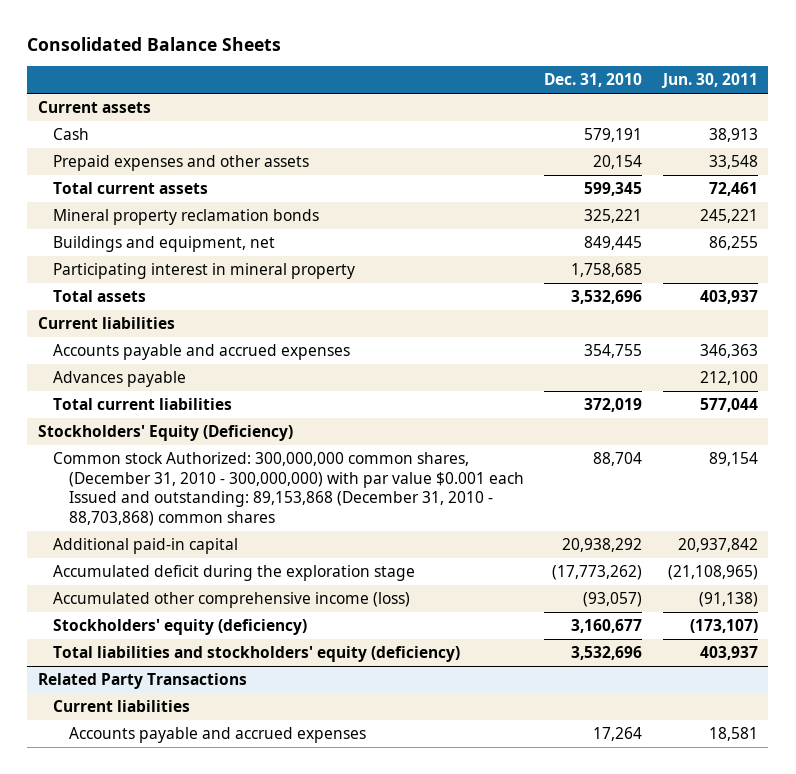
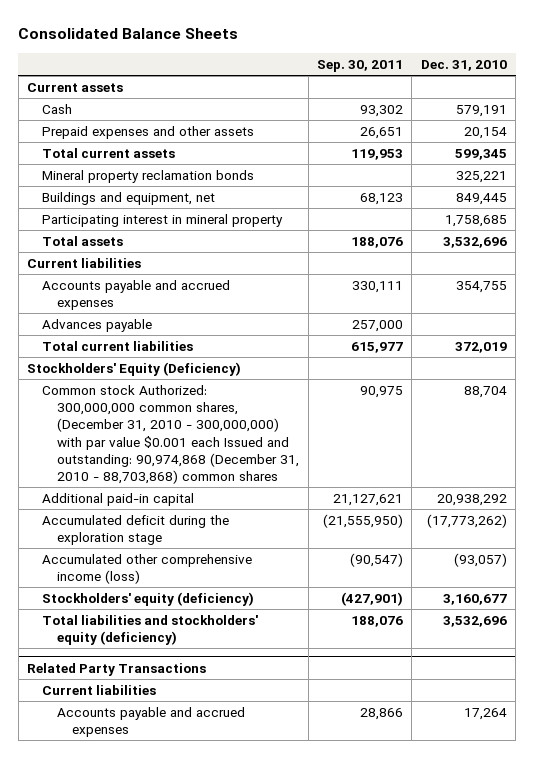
[661,73,759,89] Jun. 30, 2011 -> none
none -> [317,59,404,72] Sep. 30, 2011
[53,451,524,526] Common stock Authorized: 300,000,000 common shares, (December 31, 2010 - 300,000,000) with par value $0.001 each Issued and outstanding: 89,153,868 (December 31, 2010 - 88,703,868) common shares -> [42,384,300,485] Common stock Authorized: 300,000,000 common shares, (December 31, 2010 - 300,000,000) with par value $0.001 each Issued and outstanding: 90,974,868 (December 31, 2010 - 88,703,868) common shares

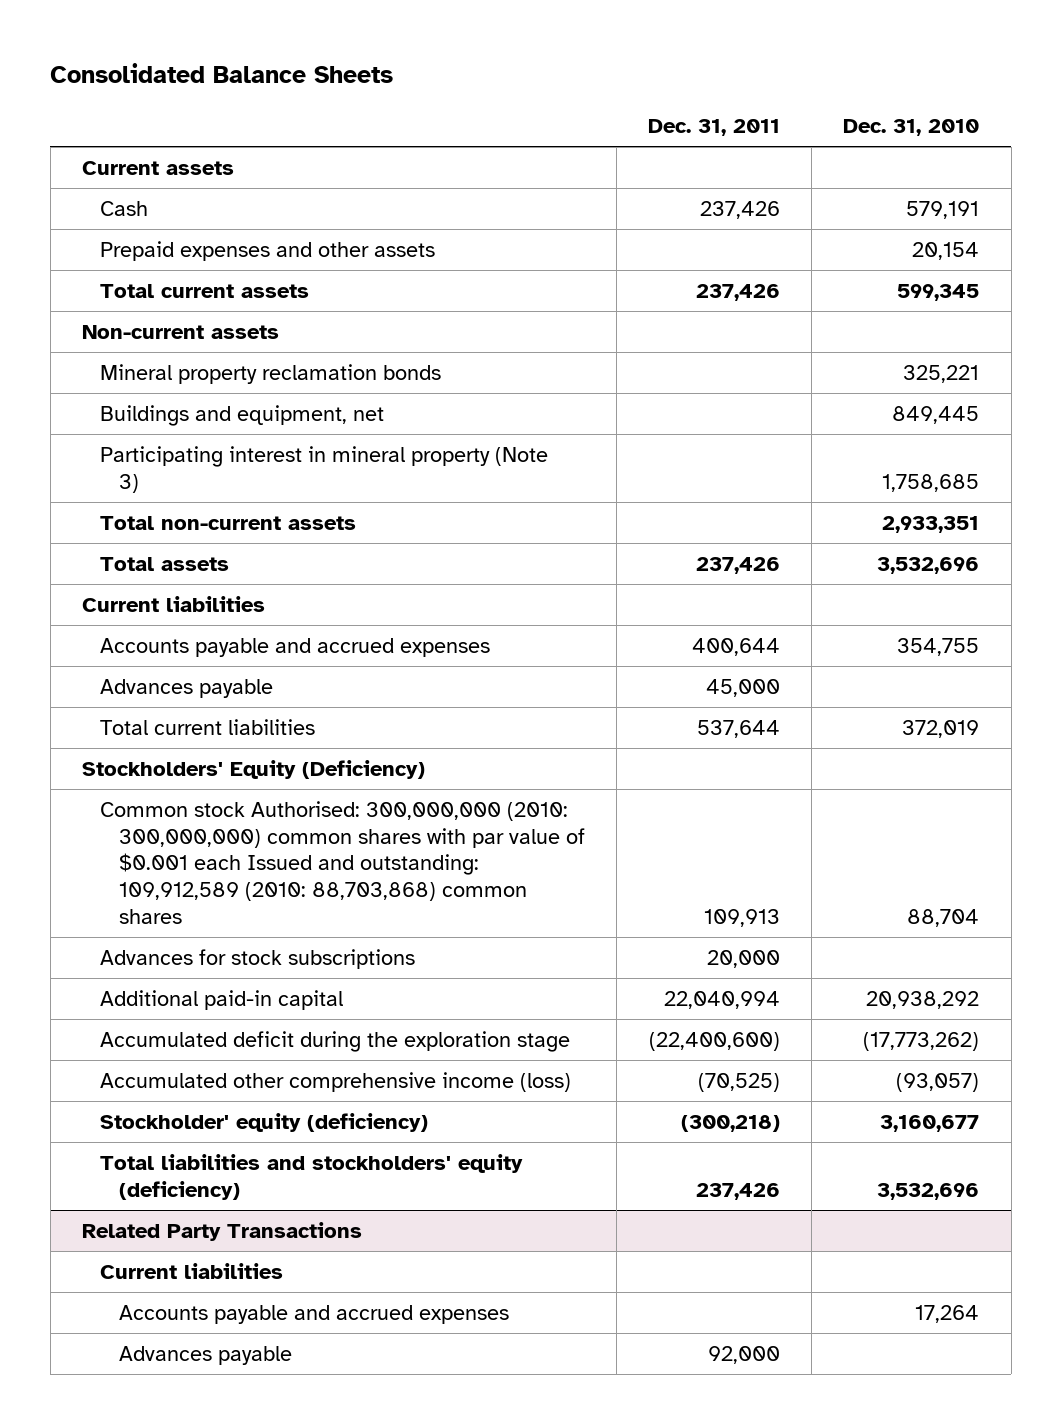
[317,59,404,72] Sep. 30, 2011 -> none
none -> [648,118,781,136] Dec. 31, 2011
none -> [81,324,279,339] Non-current assets
[42,213,284,227] Participating interest in mineral property -> [100,445,549,493] Participating interest in mineral property (Note 3)
none -> [100,515,357,530] Total non-current assets
[42,384,300,485] Common stock Authorized: 300,000,000 common shares, (December 31, 2010 - 300,000,000) with par value $0.001 each Issued and outstanding: 90,974,868 (December 31, 2010 - 88,703,868) common shares -> [100,800,585,924] Common stock Authorised: 300,000,000 (2010: 300,000,000) common shares with par value of $0.001 each Issued and outstanding: 109,912,589 (2010: 88,703,868) common shares
none -> [100,948,416,969] Advances for stock subscriptions
[42,591,255,606] Stockholders' equity (deficiency) -> [100,1112,429,1132] Stockholder' equity (deficiency)
none -> [118,1345,292,1365] Advances payable

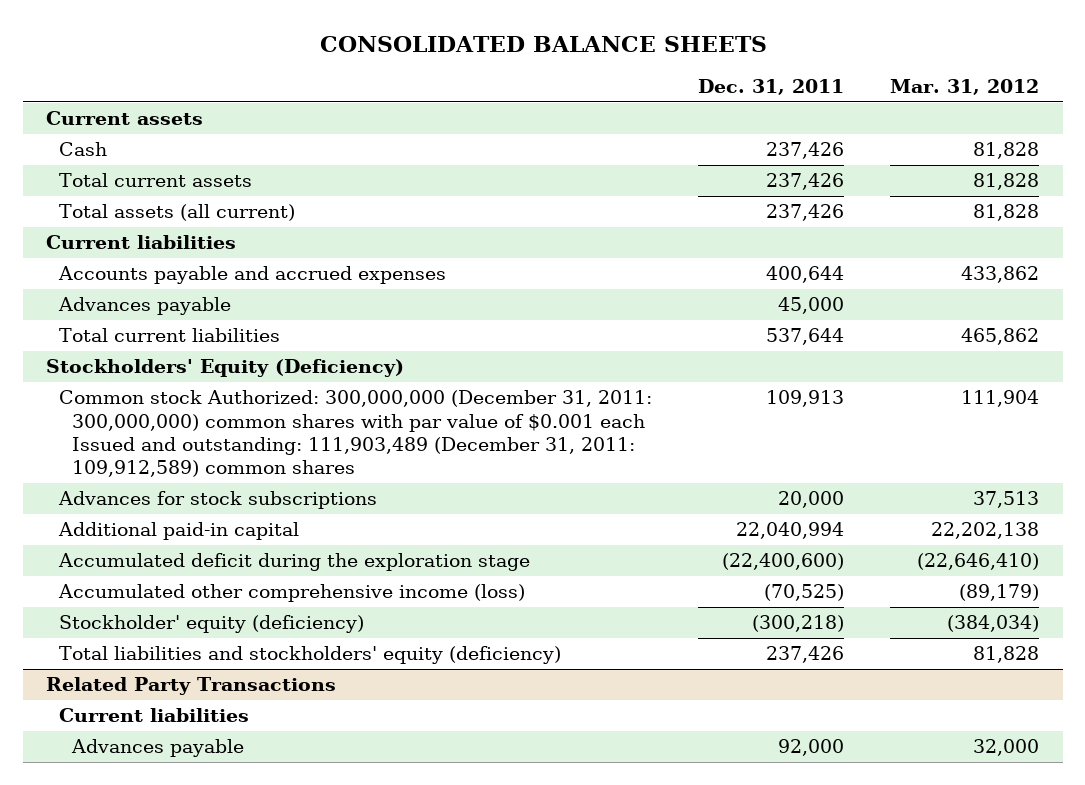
[50,63,394,84] Consolidated Balance Sheets -> [319,35,767,52] CONSOLIDATED BALANCE SHEETS
[843,118,980,136] Dec. 31, 2010 -> none
none -> [890,78,1040,95] Mar. 31, 2012
[100,240,436,261] Prepaid expenses and other assets -> none
[81,324,279,339] Non-current assets -> none
[100,363,442,384] Mineral property reclamation bonds -> none
[100,404,385,426] Buildings and equipment, net -> none
[100,445,549,493] Participating interest in mineral property (Note 3) -> none
[100,515,357,530] Total non-current assets -> none
[100,556,230,571] Total assets -> [58,204,295,222] Total assets (all current)
[100,800,585,924] Common stock Authorised: 300,000,000 (2010: 300,000,000) common shares with par value of $0.001 each Issued and outstanding: 109,912,589 (2010: 88,703,868) common shares -> [58,390,652,478] Common stock Authorized: 300,000,000 (December 31, 2011: 300,000,000) common shares with par value of $0.001 each Issued and outstanding: 111,903,489 (December 31, 2011: 109,912,589) common shares
[118,1304,509,1324] Accounts payable and accrued expenses -> none

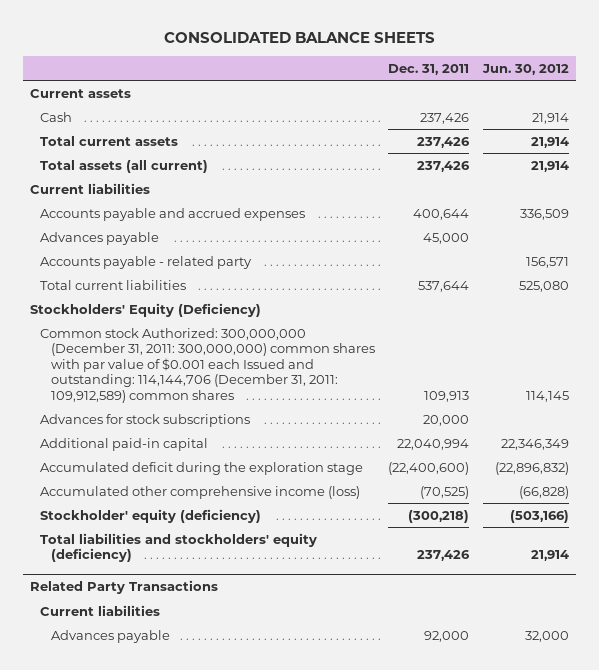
[890,78,1040,95] Mar. 31, 2012 -> none
none -> [481,63,569,75] Jun. 30, 2012
none -> [40,255,253,269] Accounts payable - related party
[58,390,652,478] Common stock Authorized: 300,000,000 (December 31, 2011: 300,000,000) common shares with par value of $0.001 each Issued and outstanding: 111,903,489 (December 31, 2011: 109,912,589) common shares -> [40,327,375,403] Common stock Authorized: 300,000,000 (December 31, 2011: 300,000,000) common shares with par value of $0.001 each Issued and outstanding: 114,144,706 (December 31, 2011: 109,912,589) common shares

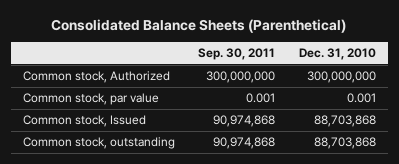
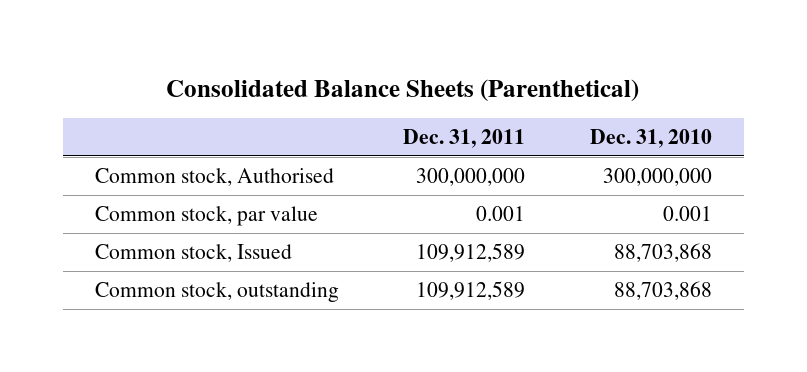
[198,48,276,61] Sep. 30, 2011 -> none
none -> [403,129,526,149] Dec. 31, 2011
[22,71,170,84] Common stock, Authorized -> [95,168,335,187] Common stock, Authorised

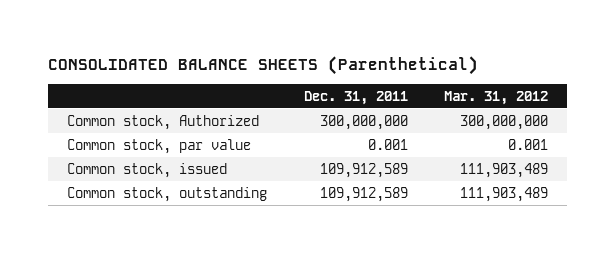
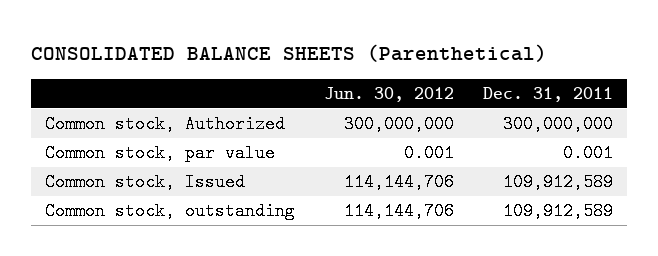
[444,91,549,106] Mar. 31, 2012 -> none
none -> [324,87,455,103] Jun. 30, 2012
[66,162,227,178] Common stock, issued -> [45,173,246,192] Common stock, Issued

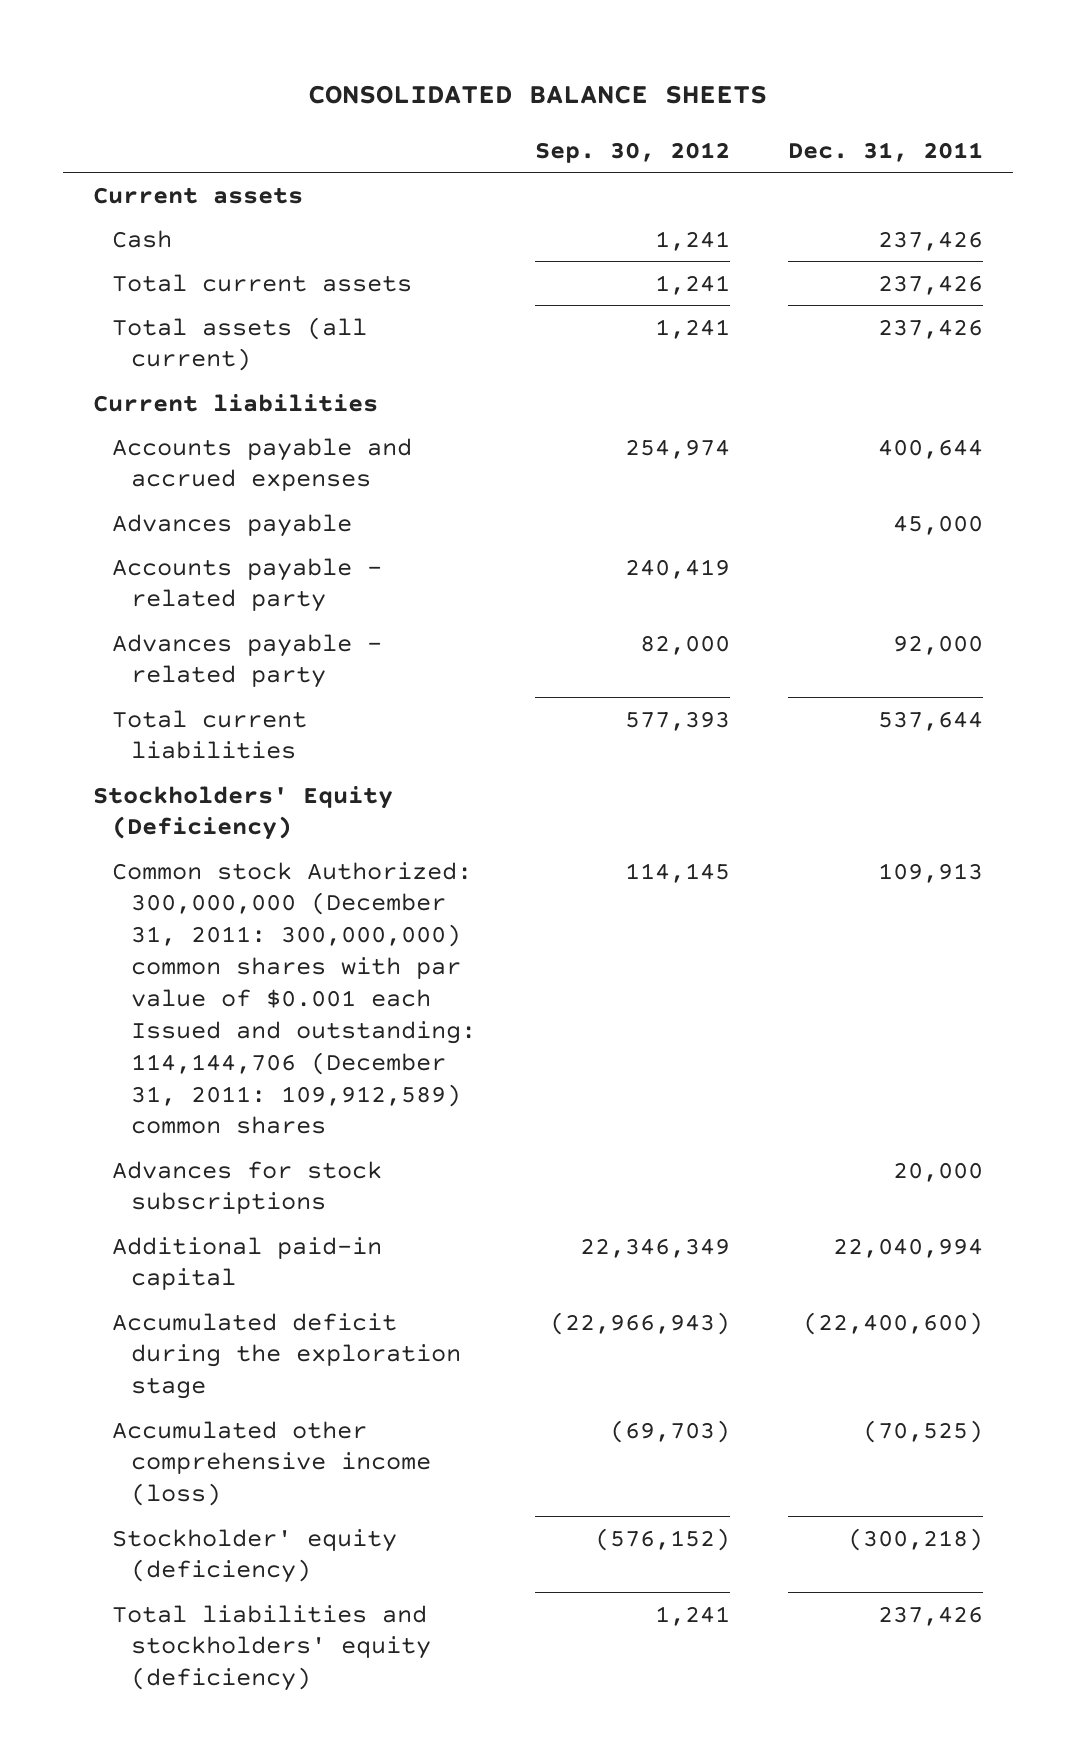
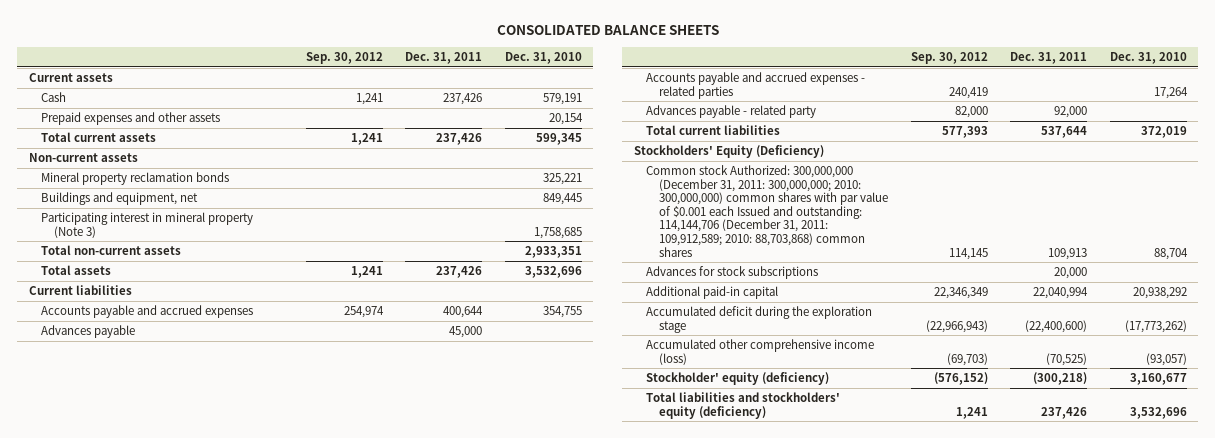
none -> [504,52,582,65] Dec. 31, 2010
none -> [41,112,221,126] Prepaid expenses and other assets
none -> [28,153,138,163] Non-current assets
none -> [41,172,230,186] Mineral property reclamation bonds
none -> [41,192,199,206] Buildings and equipment, net
none -> [41,212,254,238] Participating interest in mineral property (Note 3)
none -> [41,245,182,256] Total non-current assets
[111,316,367,372] Total assets (all current) -> [41,265,112,276] Total assets
[111,557,382,613] Accounts payable - related party -> [646,72,866,99] Accounts payable and accrued expenses - related parties
[111,861,477,1135] Common stock Authorized: 300,000,000 (December 31, 2011: 300,000,000) common shares with par value of $0.001 each Issued and outstanding: 114,144,706 (December 31, 2011: 109,912,589) common shares -> [646,165,889,257] Common stock Authorized: 300,000,000 (December 31, 2011: 300,000,000; 2010: 300,000,000) common shares with par value of $0.001 each Issued and outstanding: 114,144,706 (December 31, 2011: 109,912,589; 2010: 88,703,868) common shares

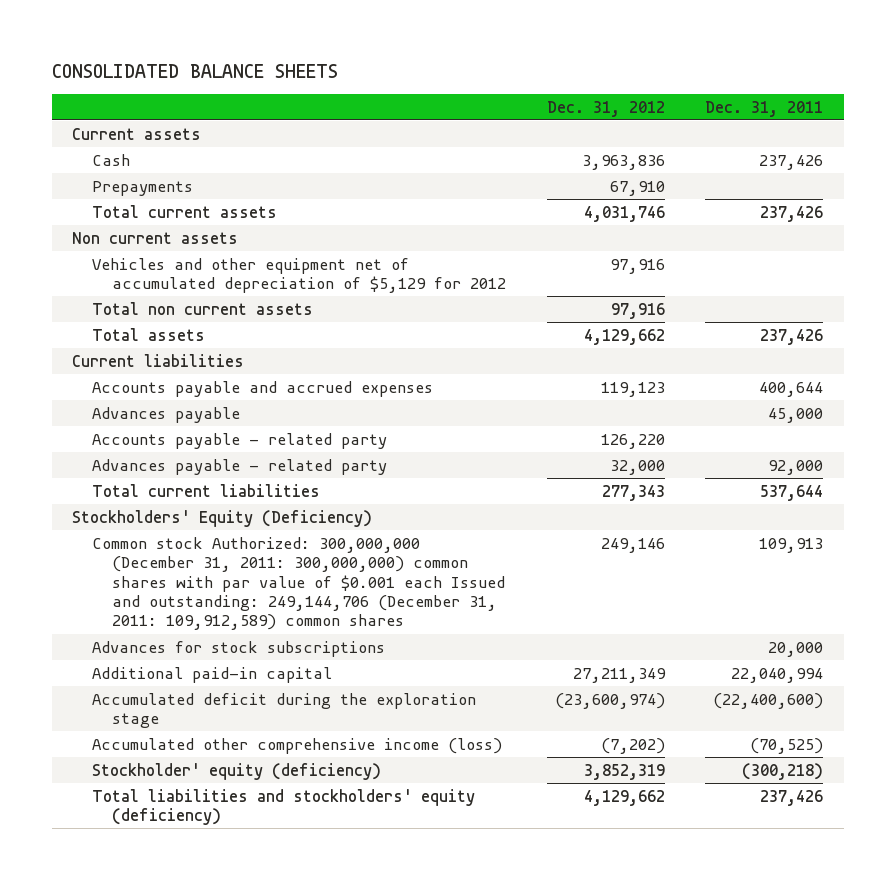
[305,52,383,65] Sep. 30, 2012 -> none
[504,52,582,65] Dec. 31, 2010 -> none
none -> [546,100,665,117] Dec. 31, 2012
[41,112,221,126] Prepaid expenses and other assets -> [92,180,194,196] Prepayments
[41,172,230,186] Mineral property reclamation bonds -> none
[41,212,254,238] Participating interest in mineral property (Note 3) -> none
[28,153,138,163] Non-current assets -> [72,231,239,244] Non current assets
[41,192,199,206] Buildings and equipment, net -> [92,257,507,294] Vehicles and other equipment net of accumulated depreciation of $5,129 for 2012
[41,245,182,256] Total non-current assets -> [92,301,314,315] Total non current assets
[646,72,866,99] Accounts payable and accrued expenses - related parties -> [92,432,388,449] Accounts payable - related party
[646,165,889,257] Common stock Authorized: 300,000,000 (December 31, 2011: 300,000,000; 2010: 300,000,000) common shares with par value of $0.001 each Issued and outstanding: 114,144,706 (December 31, 2011: 109,912,589; 2010: 88,703,868) common shares -> [92,536,506,631] Common stock Authorized: 300,000,000 (December 31, 2011: 300,000,000) common shares with par value of $0.001 each Issued and outstanding: 249,144,706 (December 31, 2011: 109,912,589) common shares

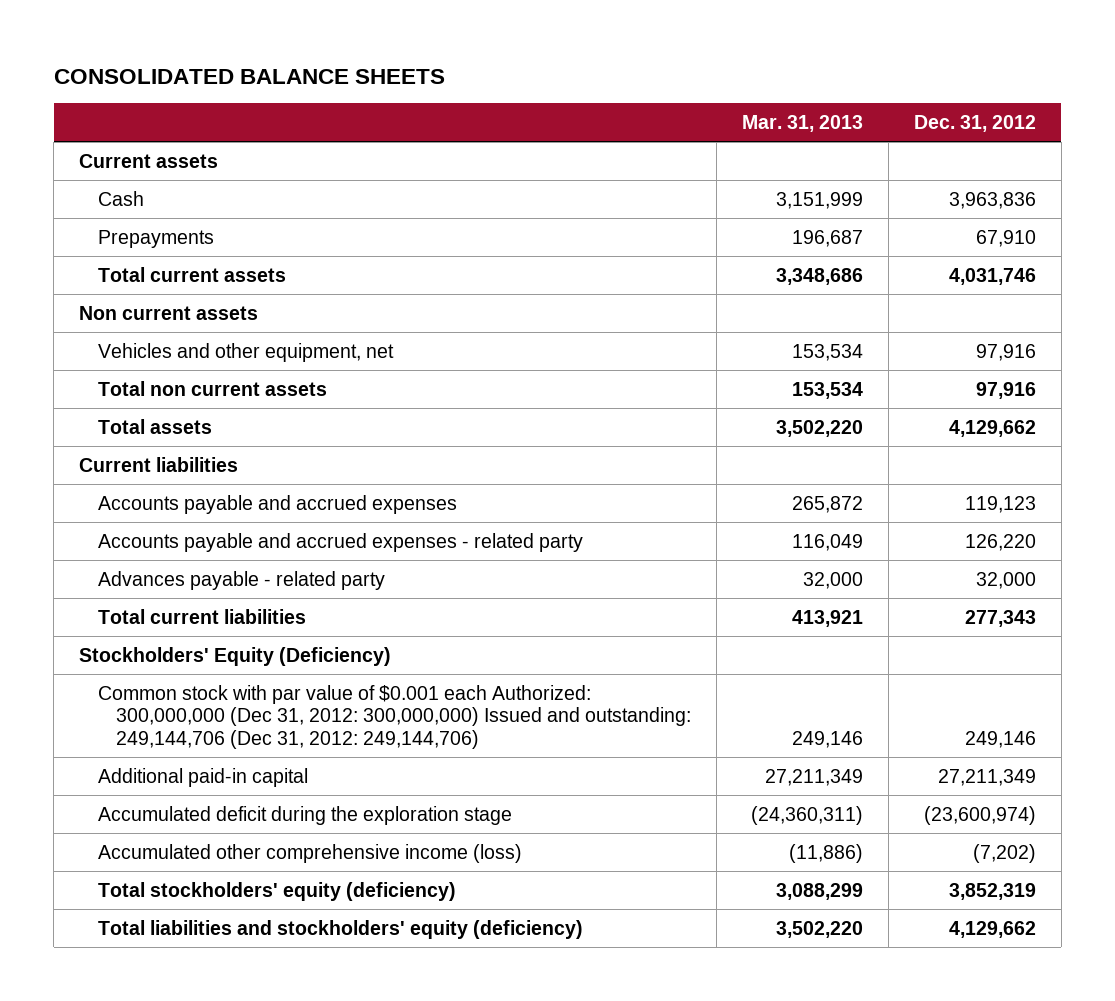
[705,100,824,117] Dec. 31, 2011 -> none
none -> [741,114,863,132] Mar. 31, 2013
[92,257,507,294] Vehicles and other equipment net of accumulated depreciation of $5,129 for 2012 -> [97,342,394,362] Vehicles and other equipment, net
[92,406,241,423] Advances payable -> none
[92,432,388,449] Accounts payable - related party -> [97,532,583,552] Accounts payable and accrued expenses - related party
[92,640,386,657] Advances for stock subscriptions -> none
[92,536,506,631] Common stock Authorized: 300,000,000 (December 31, 2011: 300,000,000) common shares with par value of $0.001 each Issued and outstanding: 249,144,706 (December 31, 2011: 109,912,589) common shares -> [97,684,692,749] Common stock with par value of $0.001 each Authorized: 300,000,000 (Dec 31, 2012: 300,000,000) Issued and outstanding: 249,144,706 (Dec 31, 2012: 249,144,706)
[92,762,382,780] Stockholder' equity (deficiency) -> [97,881,456,901] Total stockholders' equity (deficiency)

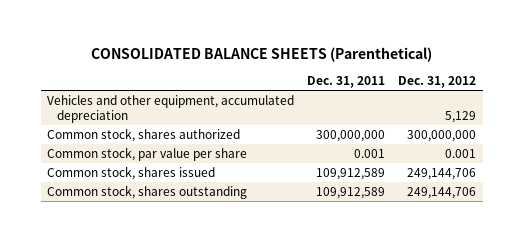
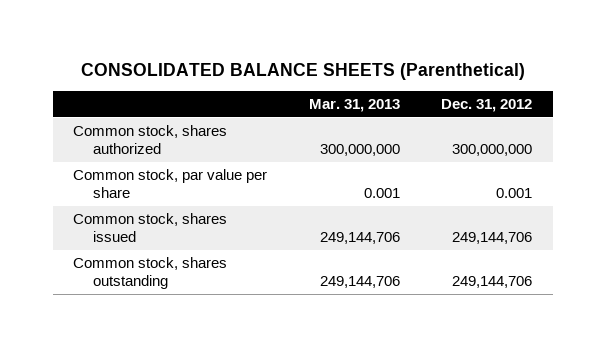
[307,76,386,89] Dec. 31, 2011 -> none
none -> [308,99,400,113] Mar. 31, 2013
[47,94,295,123] Vehicles and other equipment, accumulated depreciation -> none

